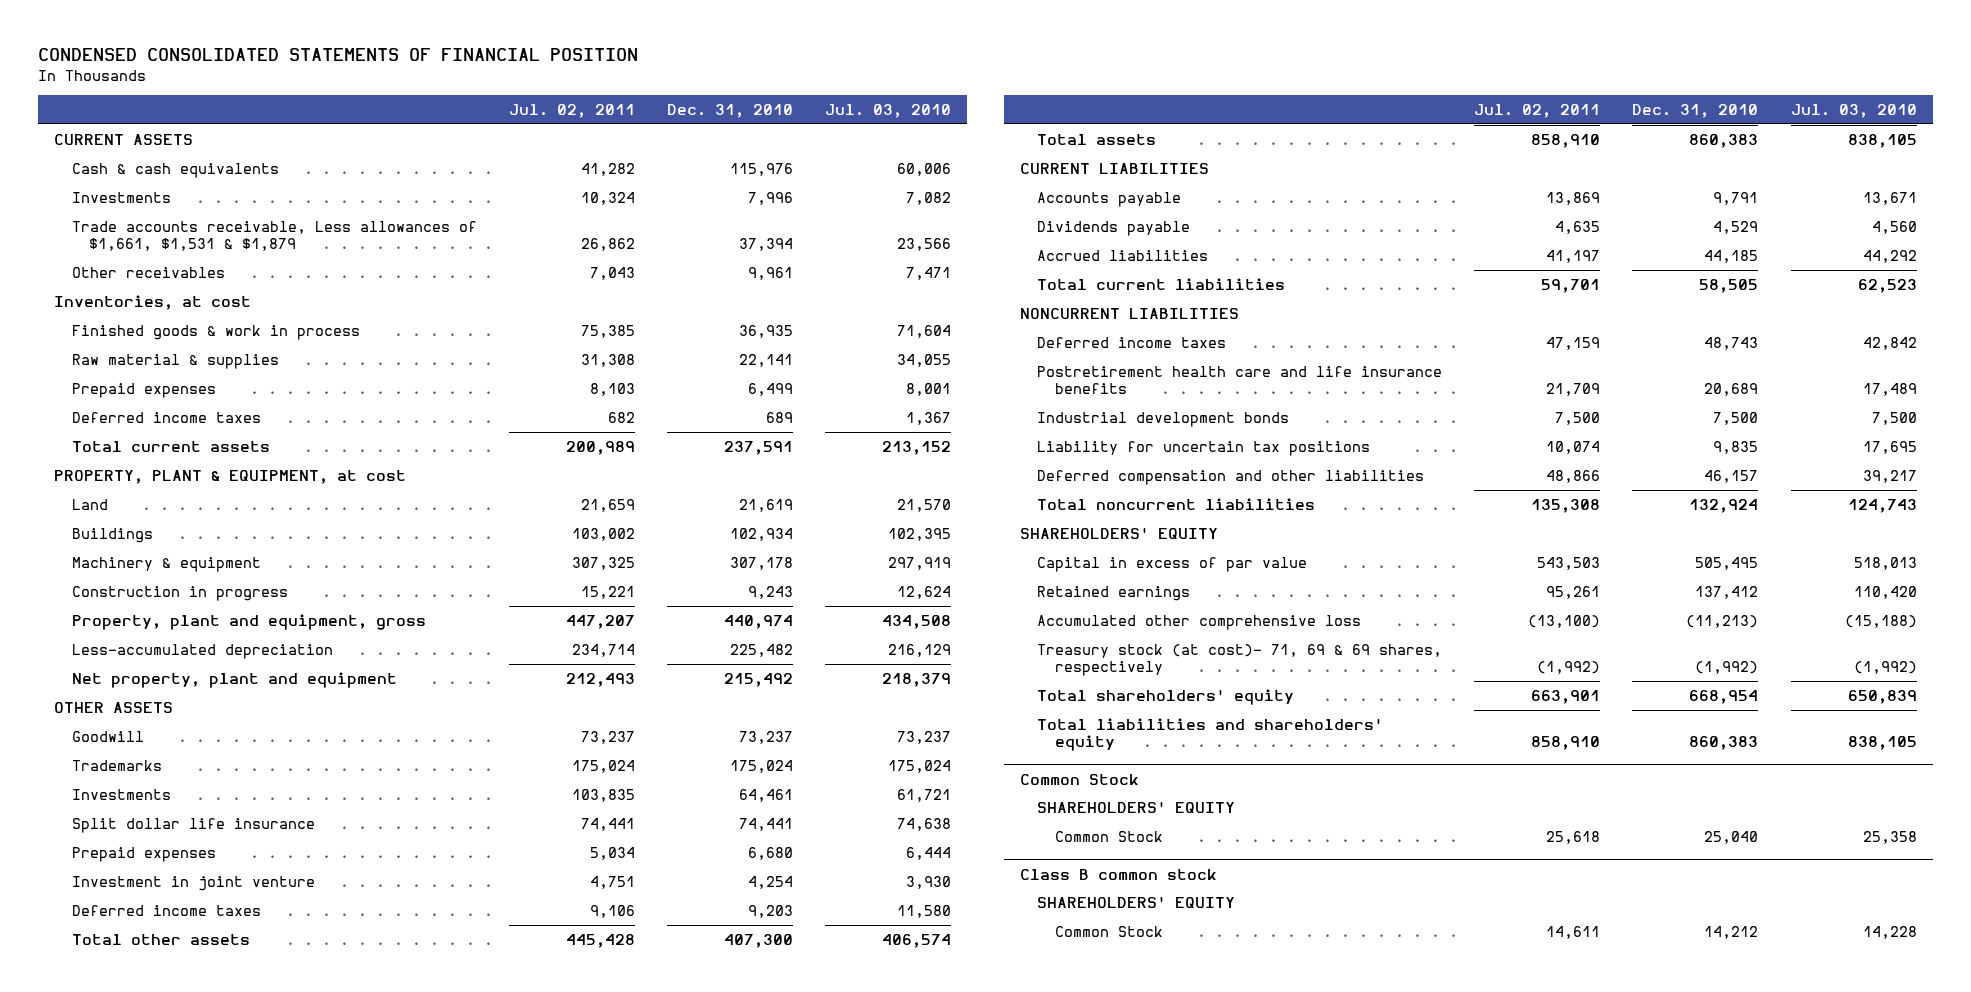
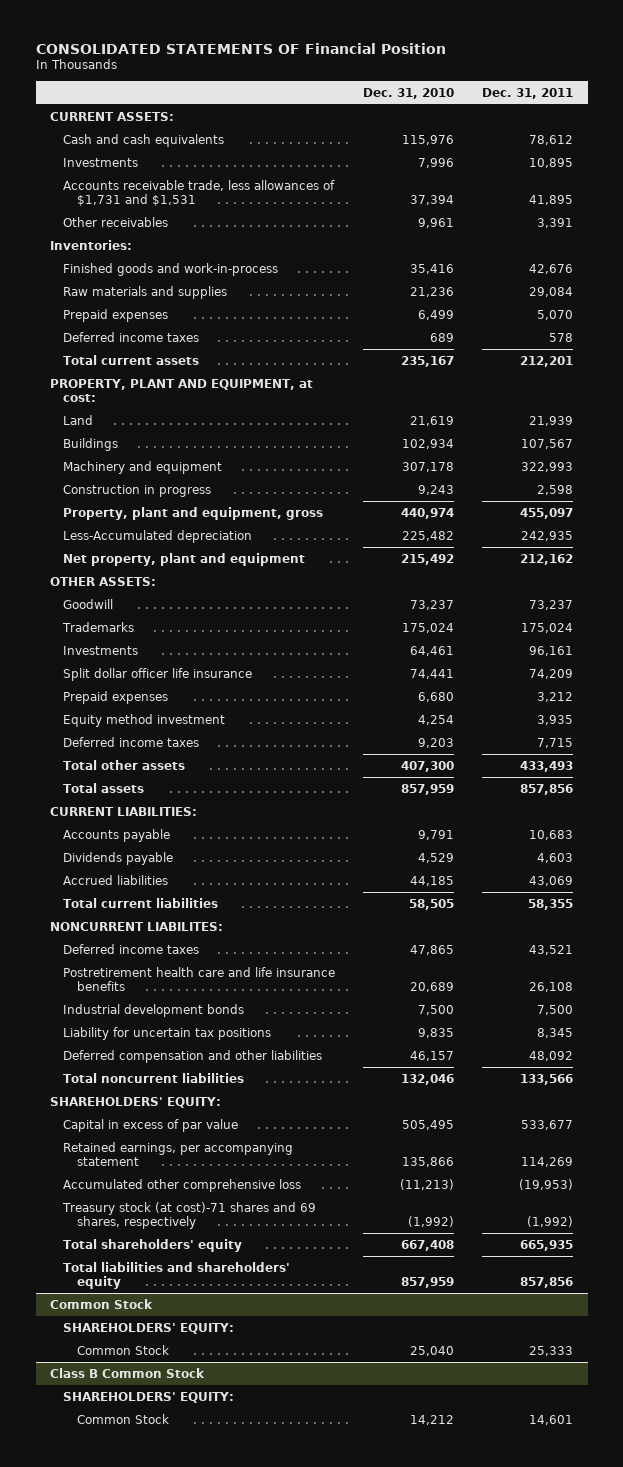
[38,47,639,61] CONDENSED CONSOLIDATED STATEMENTS OF FINANCIAL POSITION -> [35,42,446,54] CONSOLIDATED STATEMENTS OF Financial Position
[508,103,635,118] Jul. 02, 2011 -> none
[825,103,952,118] Jul. 03, 2010 -> none
none -> [482,87,574,99] Dec. 31, 2011
[54,133,194,145] CURRENT ASSETS -> [49,111,174,121] CURRENT ASSETS:
[71,162,279,178] Cash & cash equivalents -> [63,133,225,147] Cash and cash equivalents
[71,220,477,252] Trade accounts receivable, Less allowances of $1,661, $1,531 & $1,879 -> [63,179,336,207] Accounts receivable trade, less allowances of $1,731 and $1,531
[54,294,252,310] Inventories, at cost -> [49,239,132,250] Inventories:
[71,324,360,340] Finished goods & work in process -> [63,262,279,276] Finished goods and work-in-process
[739,324,794,338] 36,935 -> [410,263,455,274] 35,416
[71,353,279,369] Raw material & supplies -> [63,285,228,299] Raw materials and supplies
[739,353,794,367] 22,141 -> [410,286,455,297] 21,236
[724,440,794,455] 237,591 -> [401,355,455,367] 235,167
[54,469,407,484] PROPERTY, PLANT & EQUIPMENT, at cost -> [49,378,313,403] PROPERTY, PLANT AND EQUIPMENT, at cost:
[71,556,261,572] Machinery & equipment -> [63,460,223,474] Machinery and equipment
[71,643,333,659] Less-accumulated depreciation -> [63,529,253,543] Less-Accumulated depreciation
[54,701,174,713] OTHER ASSETS -> [49,576,156,586] OTHER ASSETS:
[71,817,315,833] Split dollar life insurance -> [63,667,253,681] Split dollar officer life insurance
[71,875,315,891] Investment in joint venture -> [63,713,226,727] Equity method investment
[1689,133,1759,148] 860,383 -> [401,783,455,795] 857,959
[1019,162,1209,174] CURRENT LIABILITIES -> [49,806,197,816] CURRENT LIABILITIES:
[1019,307,1239,319] NONCURRENT LIABILITIES -> [49,921,223,931] NONCURRENT LIABILITES:
[1704,336,1759,350] 48,743 -> [410,944,455,955] 47,865
[1689,498,1759,513] 132,924 -> [401,1073,455,1085] 132,046
[1019,526,1218,539] SHAREHOLDERS' EQUITY -> [49,1096,221,1108] SHAREHOLDERS' EQUITY:
[1037,585,1191,601] Retained earnings -> [63,1141,294,1167] Retained earnings, per accompanying statement
[1695,585,1759,599] 137,412 -> [402,1157,455,1168] 135,866
[1037,643,1443,677] Treasury stock (at cost)- 71, 69 & 69 shares, respectively -> [62,1201,317,1230] Treasury stock (at cost)-71 shares and 69 shares, respectively
[1689,689,1759,704] 668,954 -> [401,1239,455,1251] 667,408
[1689,736,1759,751] 860,383 -> [401,1277,455,1289] 857,959
[1037,800,1236,813] SHAREHOLDERS' EQUITY -> [63,1322,235,1334] SHAREHOLDERS' EQUITY:
[1019,868,1217,880] Class B common stock -> [49,1367,205,1378] Class B Common Stock
[1037,895,1236,908] SHAREHOLDERS' EQUITY -> [63,1391,235,1403] SHAREHOLDERS' EQUITY:

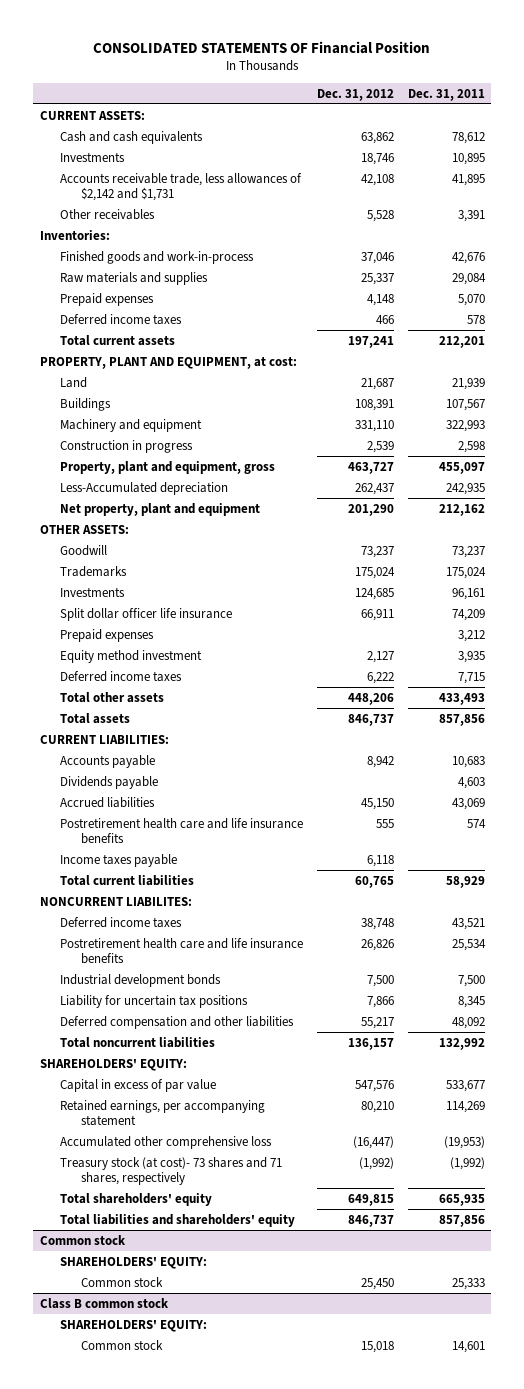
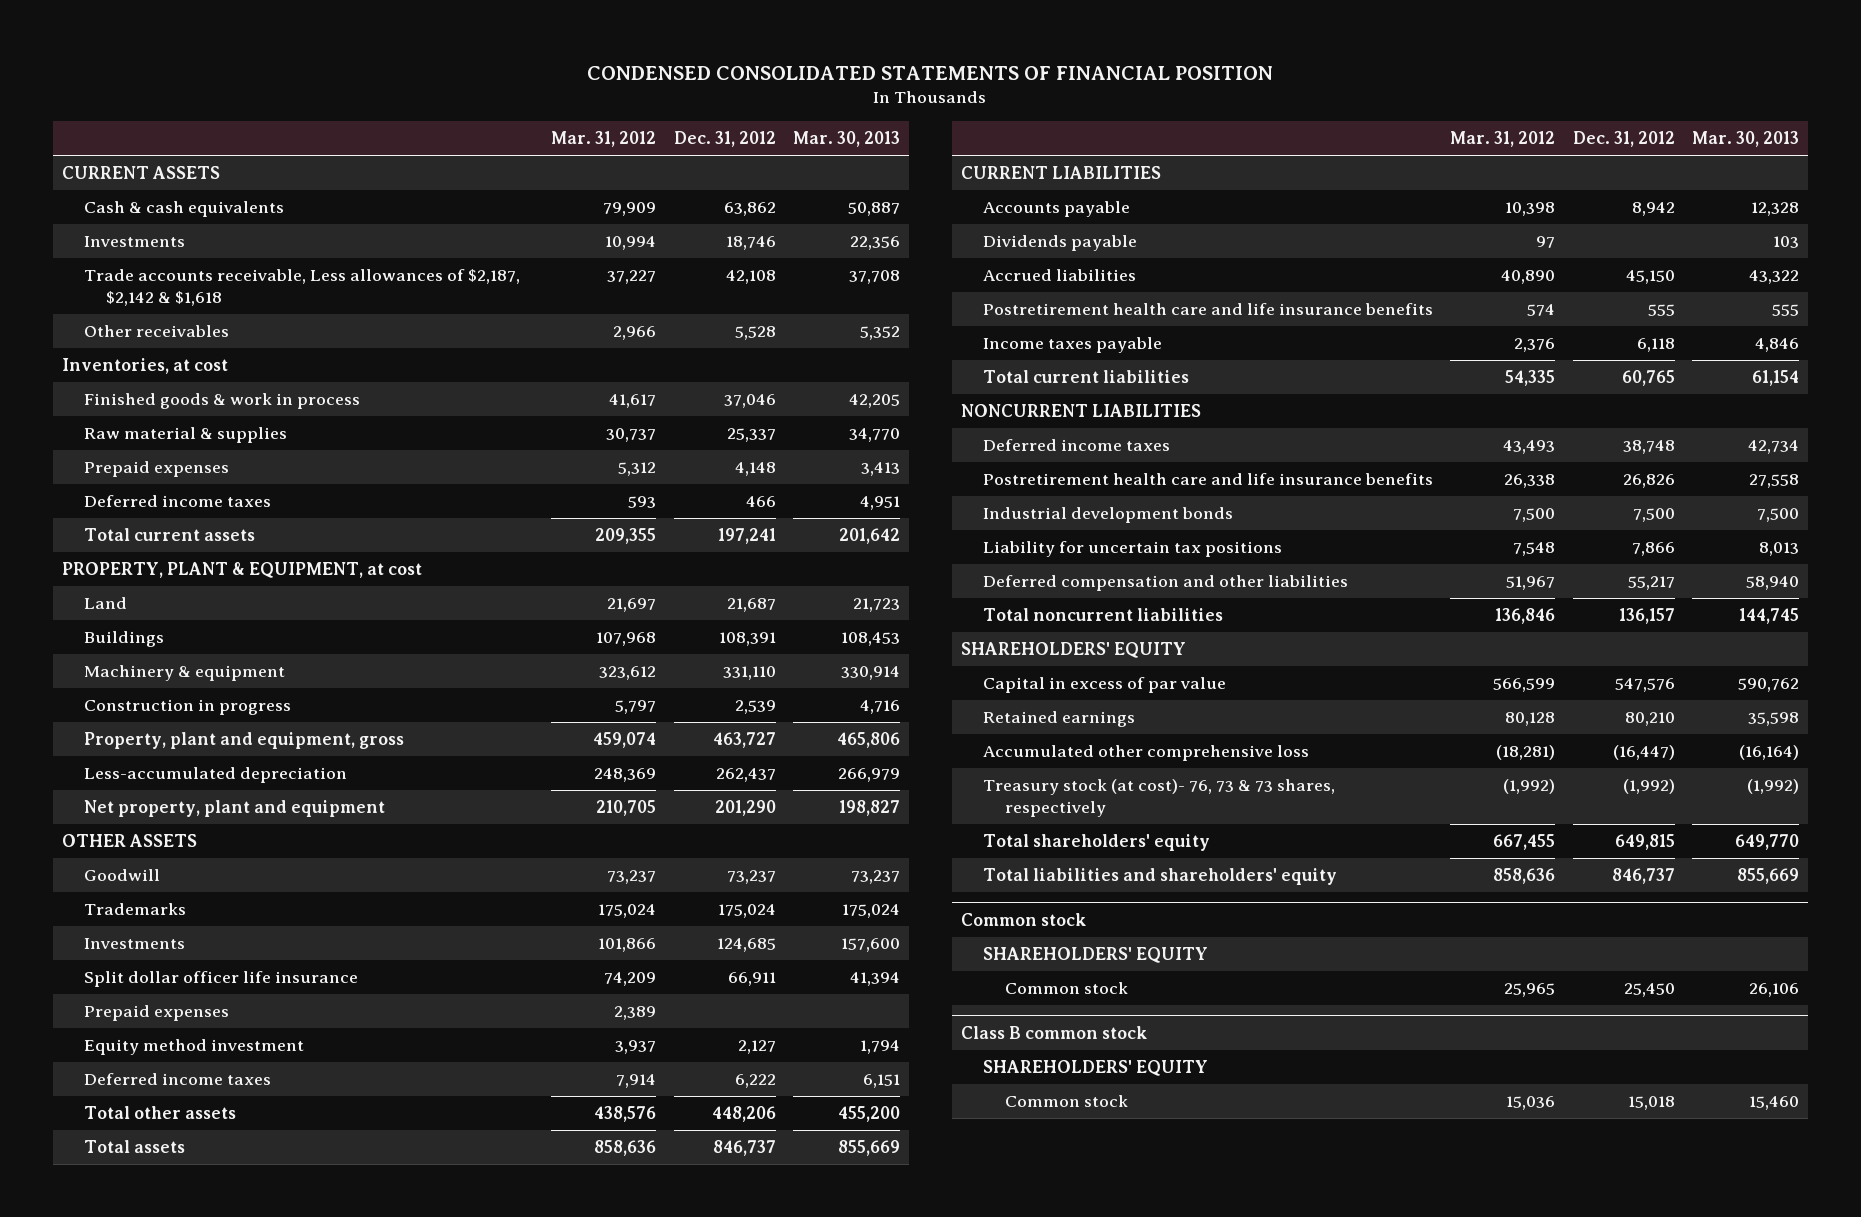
[93,41,431,55] CONSOLIDATED STATEMENTS OF Financial Position -> [587,65,1274,80] CONDENSED CONSOLIDATED STATEMENTS OF FINANCIAL POSITION
[407,88,485,101] Dec. 31, 2011 -> none
none -> [551,131,657,148] Mar. 31, 2012
none -> [792,131,900,148] Mar. 30, 2013
[39,110,145,120] CURRENT ASSETS: -> [61,166,220,180] CURRENT ASSETS
[60,130,204,144] Cash and cash equivalents -> [83,201,284,218] Cash & cash equivalents
[60,172,303,201] Accounts receivable trade, less allowances of $2,142 and $1,731 -> [83,269,520,306] Trade accounts receivable, Less allowances of $2,187, $2,142 & $1,618
[39,229,110,240] Inventories: -> [61,358,228,375] Inventories, at cost
[60,250,255,264] Finished goods and work-in-process -> [83,393,360,410] Finished goods & work in process
[60,271,209,285] Raw materials and supplies -> [83,427,287,444] Raw material & supplies
[39,356,297,369] PROPERTY, PLANT AND EQUIPMENT, at cost: -> [61,562,422,579] PROPERTY, PLANT & EQUIPMENT, at cost
[60,418,203,432] Machinery and equipment -> [83,665,285,682] Machinery & equipment
[60,481,229,495] Less-Accumulated depreciation -> [83,767,347,784] Less-accumulated depreciation
[39,524,129,534] OTHER ASSETS: -> [61,834,197,848] OTHER ASSETS
[39,734,169,744] CURRENT LIABILITIES: -> [960,166,1161,180] CURRENT LIABILITIES
[39,896,192,906] NONCURRENT LIABILITES: -> [960,404,1201,418] NONCURRENT LIABILITIES
[39,1058,187,1071] SHAREHOLDERS' EQUITY: -> [960,642,1186,659] SHAREHOLDERS' EQUITY
[60,1099,266,1126] Retained earnings, per accompanying statement -> [982,711,1135,728] Retained earnings
[60,1156,283,1185] Treasury stock (at cost)- 73 shares and 71 shares, respectively -> [982,779,1335,817] Treasury stock (at cost)- 76, 73 & 73 shares, respectively
[60,1256,208,1269] SHAREHOLDERS' EQUITY: -> [982,947,1208,964] SHAREHOLDERS' EQUITY
[60,1319,208,1332] SHAREHOLDERS' EQUITY: -> [982,1060,1208,1077] SHAREHOLDERS' EQUITY

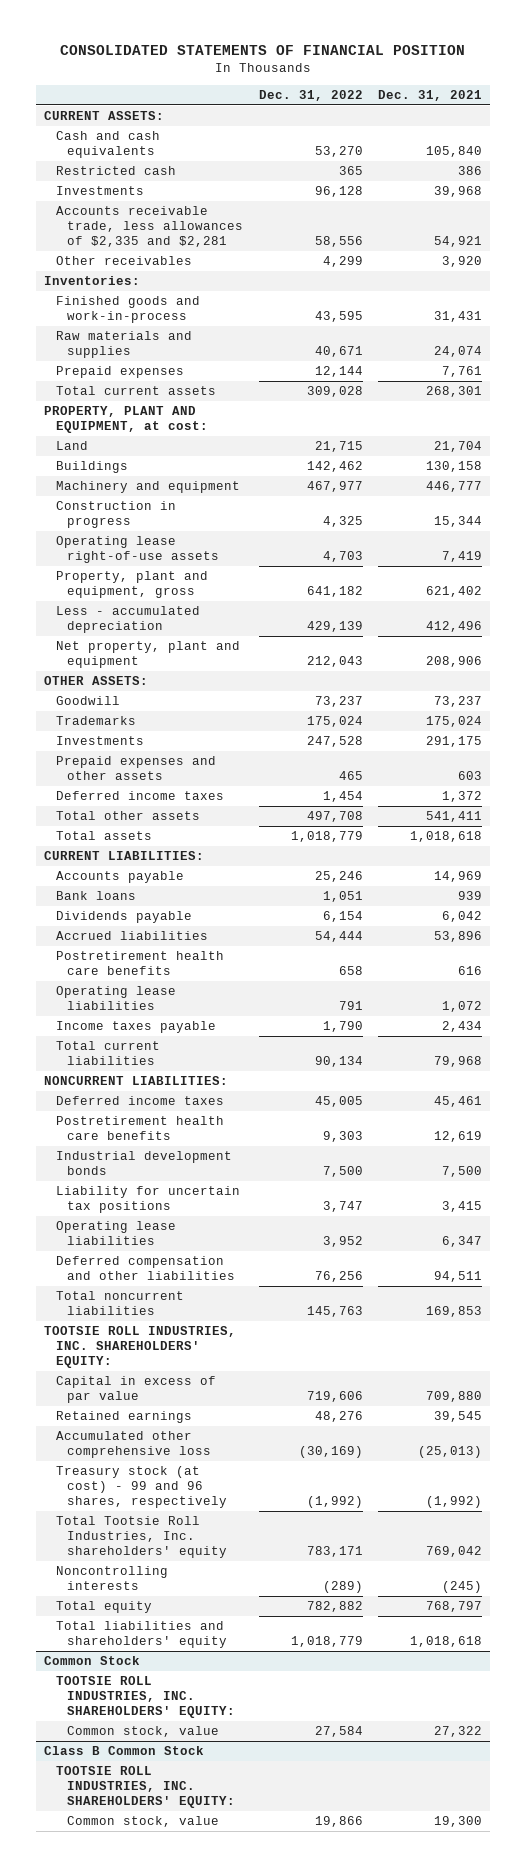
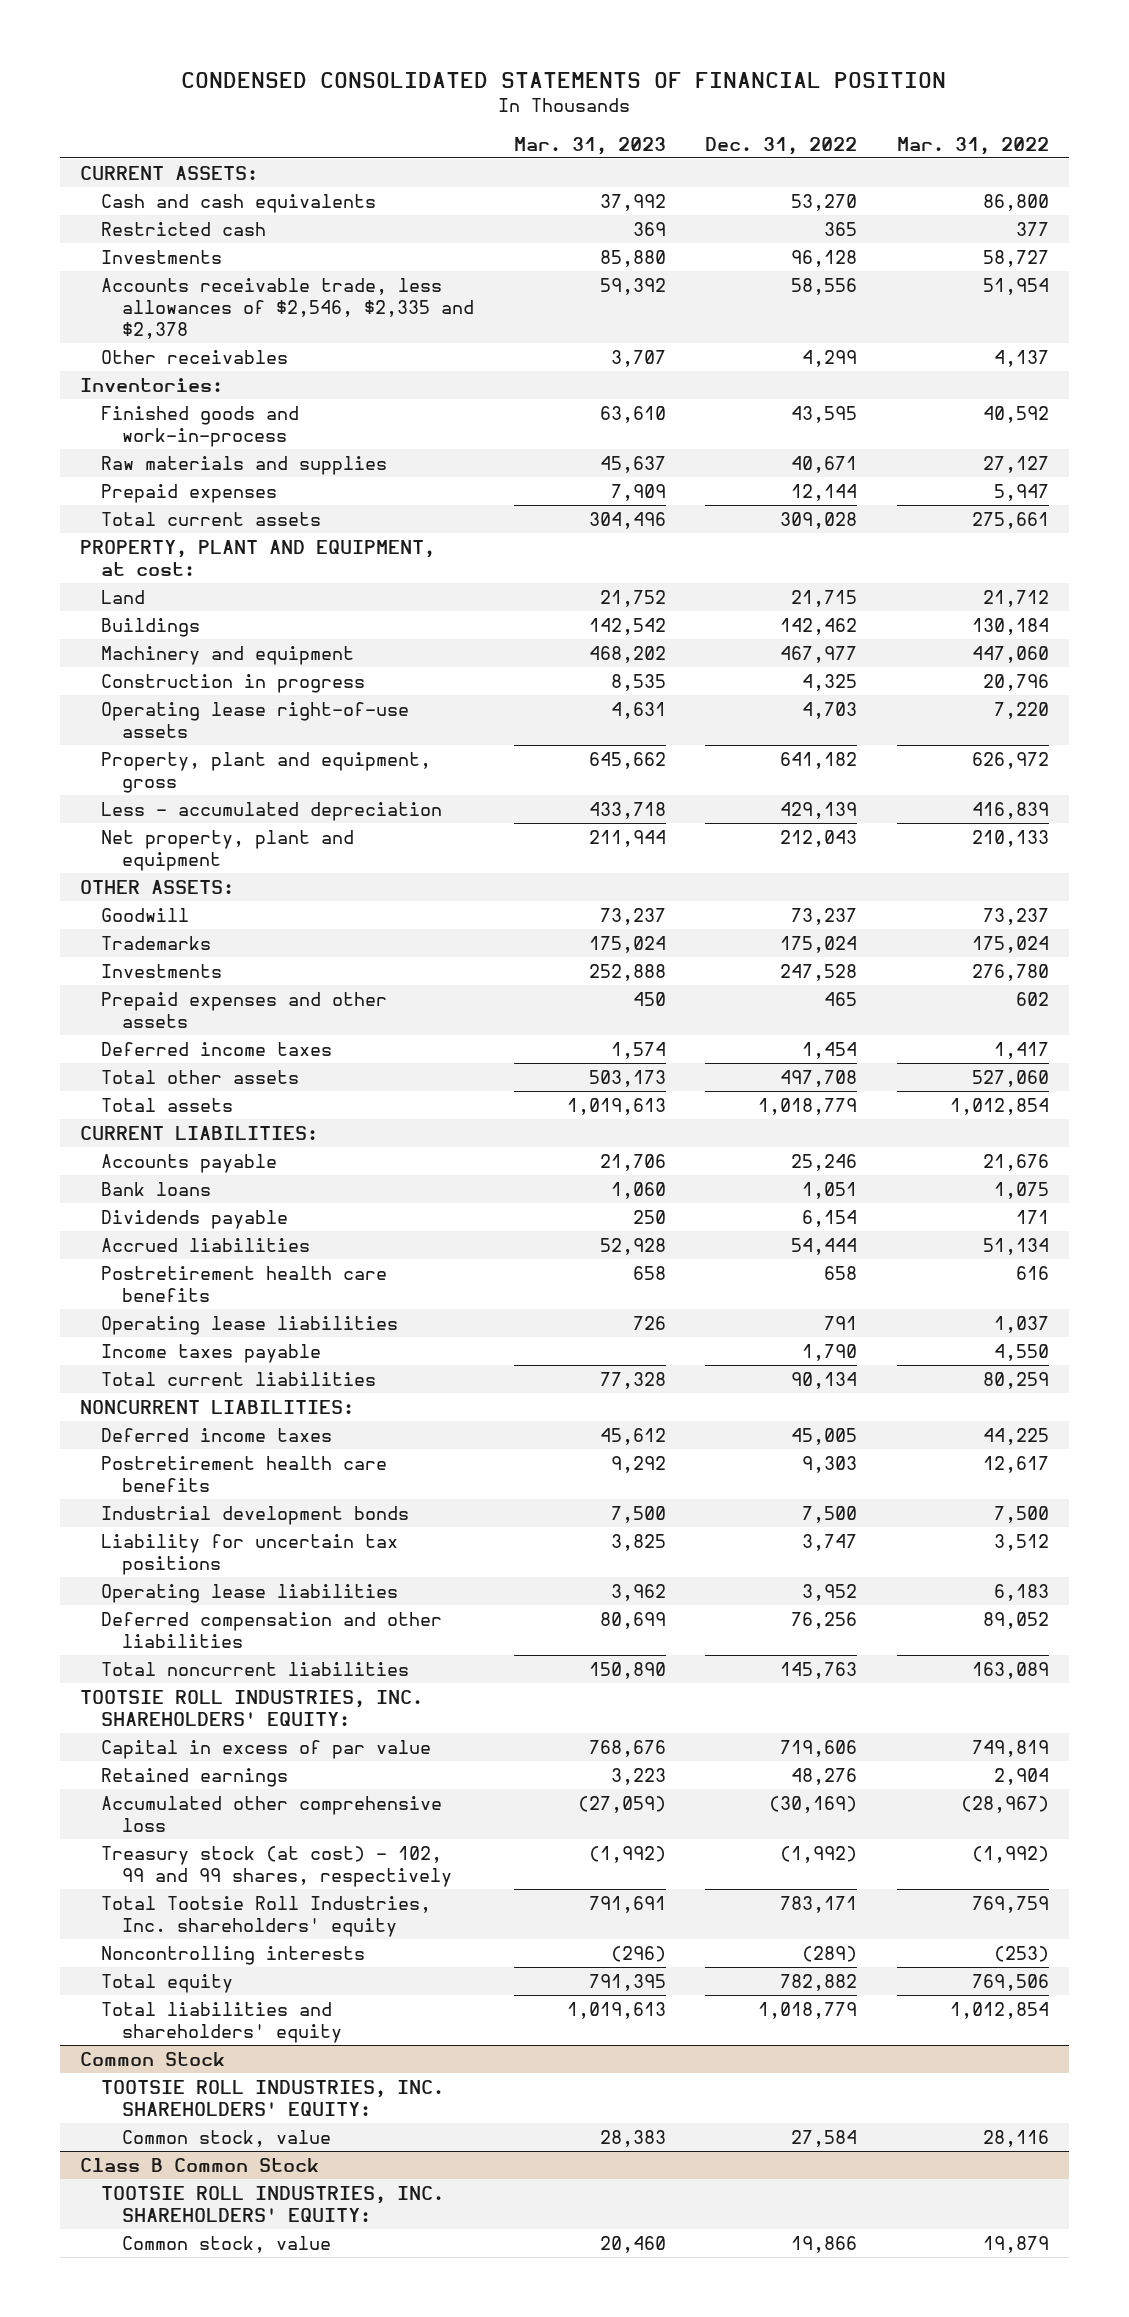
[60,45,466,56] CONSOLIDATED STATEMENTS OF FINANCIAL POSITION -> [181,72,947,89] CONDENSED CONSOLIDATED STATEMENTS OF FINANCIAL POSITION
[378,89,483,101] Dec. 31, 2021 -> none
none -> [513,137,666,156] Mar. 31, 2023
none -> [897,137,1050,156] Mar. 31, 2022
[55,206,244,248] Accounts receivable trade, less allowances of $2,335 and $2,281 -> [101,277,475,340] Accounts receivable trade, less allowances of $2,546, $2,335 and $2,378
[55,1466,228,1509] Treasury stock (at cost) - 99 and 96 shares, respectively -> [101,1845,453,1888] Treasury stock (at cost) - 102, 99 and 99 shares, respectively

